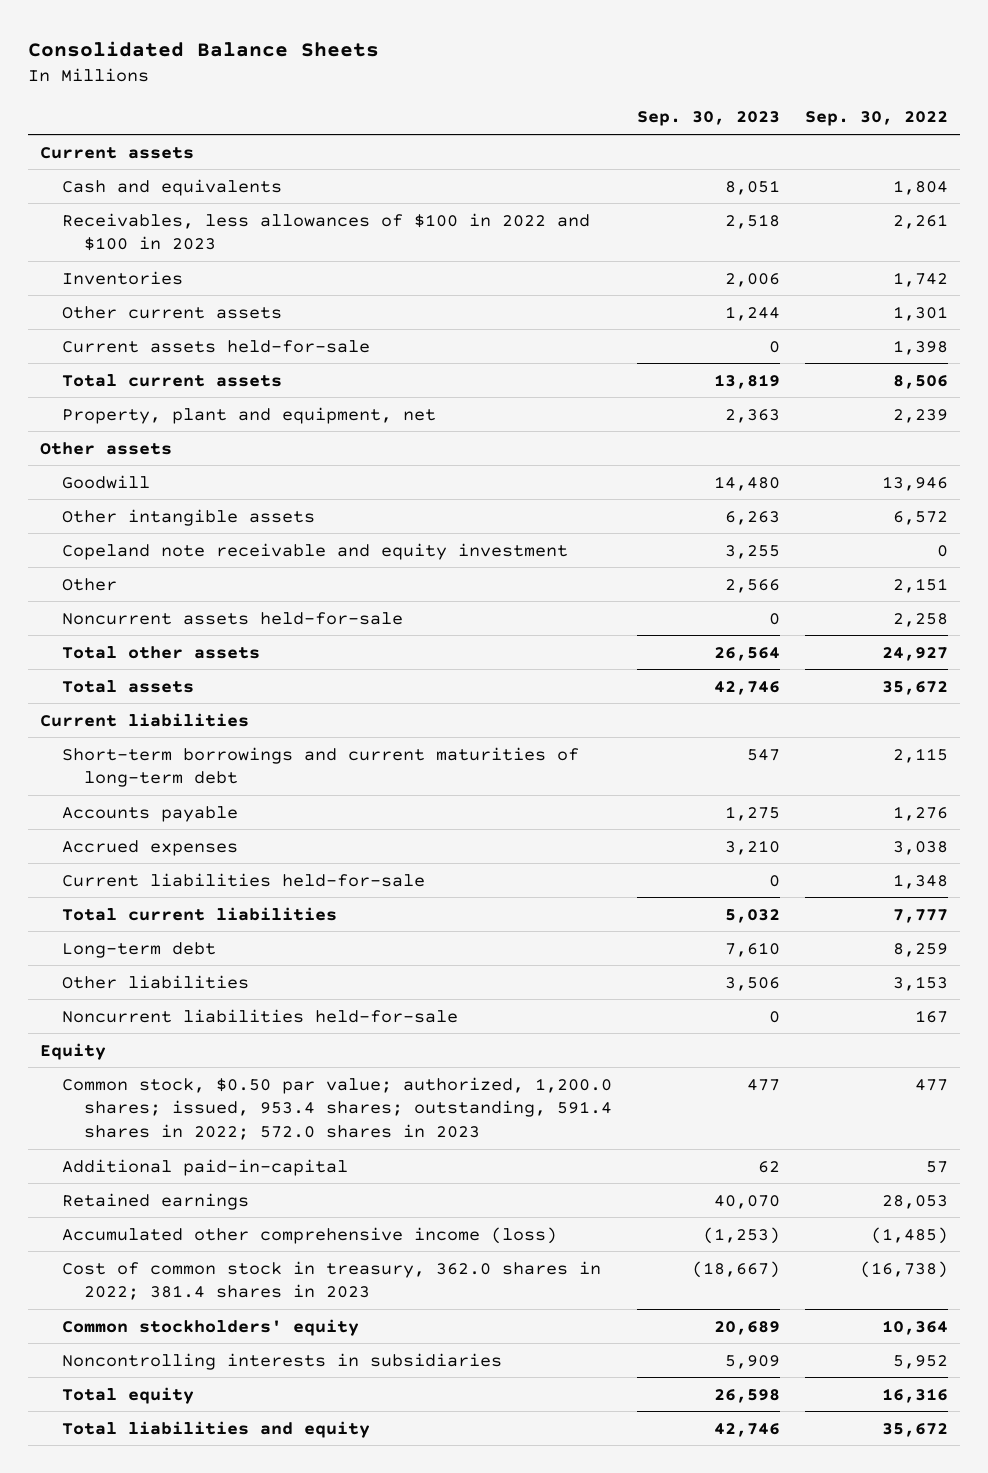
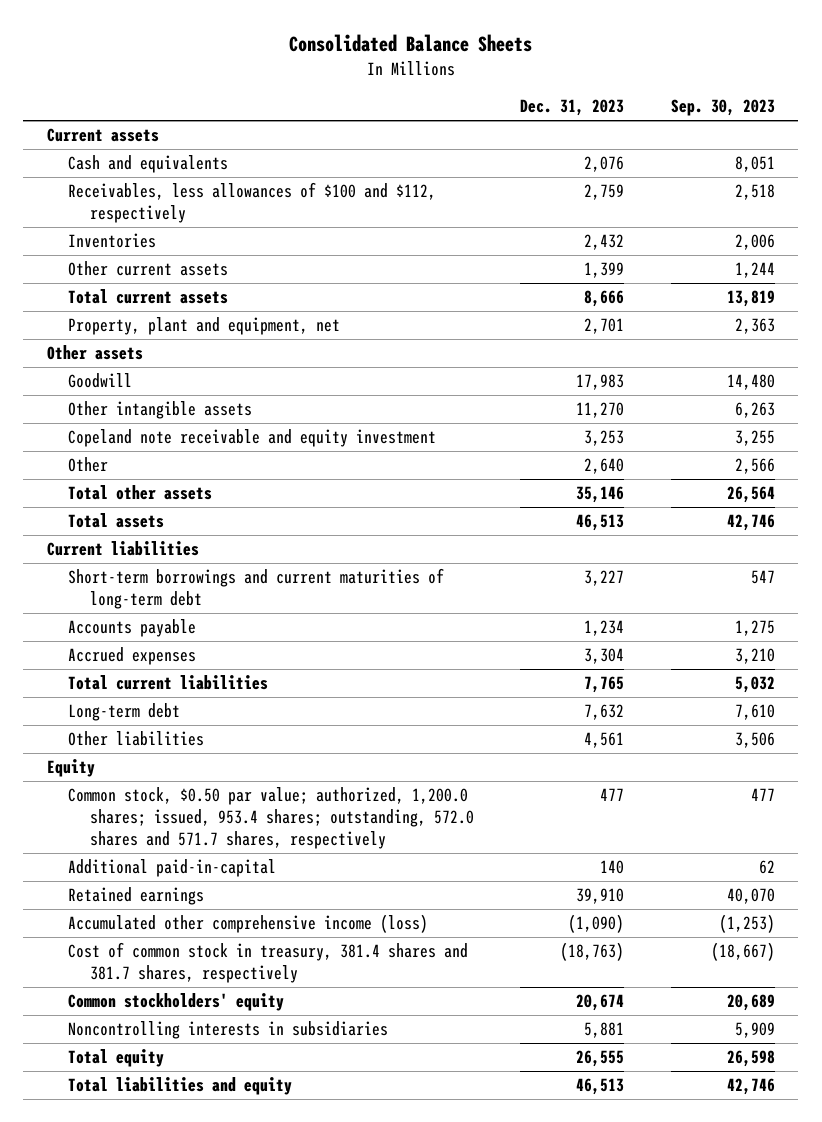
[804,111,948,127] Sep. 30, 2022 -> none
none -> [520,99,625,117] Dec. 31, 2023
[62,212,591,252] Receivables, less allowances of $100 in 2022 and $100 in 2023 -> [68,181,437,224] Receivables, less allowances of $100 and $112, respectively
[62,339,371,353] Current assets held-for-sale -> none
[62,611,404,625] Noncurrent assets held-for-sale -> none
[62,872,426,887] Current liabilities held-for-sale -> none
[62,1008,459,1023] Noncurrent liabilities held-for-sale -> none
[62,1076,613,1140] Common stock, $0.50 par value; authorized, 1,200.0 shares; issued, 953.4 shares; outstanding, 591.4 shares in 2022; 572.0 shares in 2023 -> [68,786,474,850] Common stock, $0.50 par value; authorized, 1,200.0 shares; issued, 953.4 shares; outstanding, 572.0 shares and 571.7 shares, respectively
[62,1260,602,1301] Cost of common stock in treasury, 362.0 shares in 2022; 381.4 shares in 2023 -> [68,941,469,984] Cost of common stock in treasury, 381.4 shares and 381.7 shares, respectively

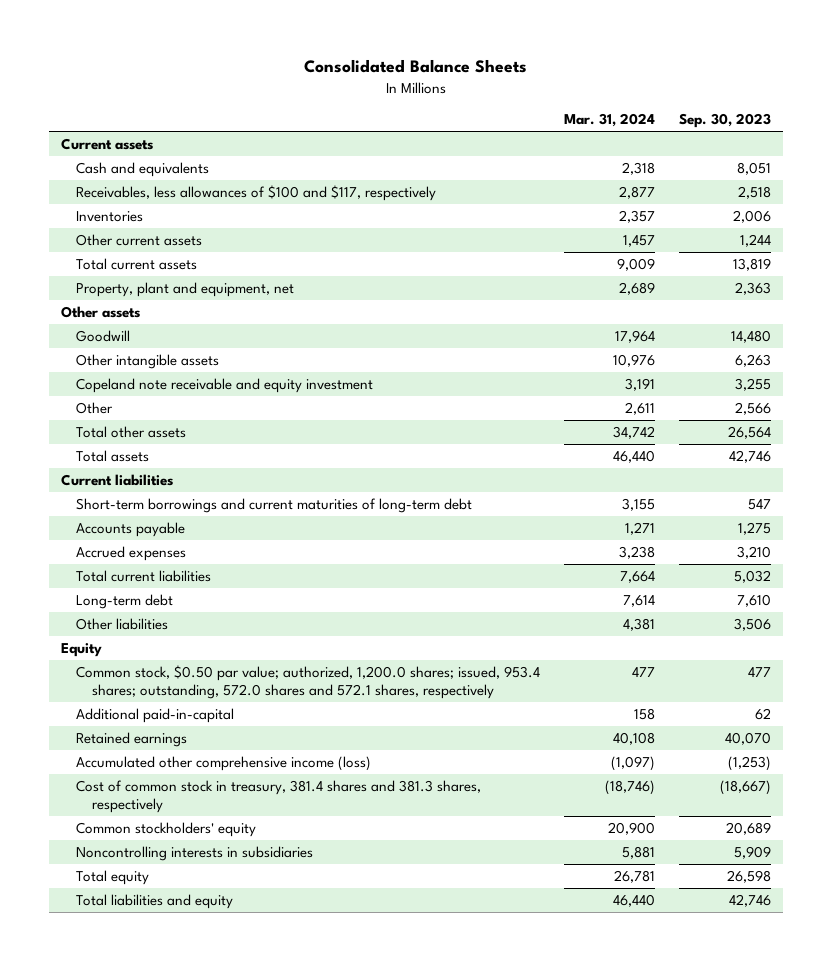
[520,99,625,117] Dec. 31, 2023 -> none
none -> [564,113,656,128] Mar. 31, 2024
[68,181,437,224] Receivables, less allowances of $100 and $112, respectively -> [76,184,437,201] Receivables, less allowances of $100 and $117, respectively
[68,786,474,850] Common stock, $0.50 par value; authorized, 1,200.0 shares; issued, 953.4 shares; outstanding, 572.0 shares and 571.7 shares, respectively -> [76,664,541,700] Common stock, $0.50 par value; authorized, 1,200.0 shares; issued, 953.4 shares; outstanding, 572.0 shares and 572.1 shares, respectively
[68,941,469,984] Cost of common stock in treasury, 381.4 shares and 381.7 shares, respectively -> [76,779,482,814] Cost of common stock in treasury, 381.4 shares and 381.3 shares, respectively

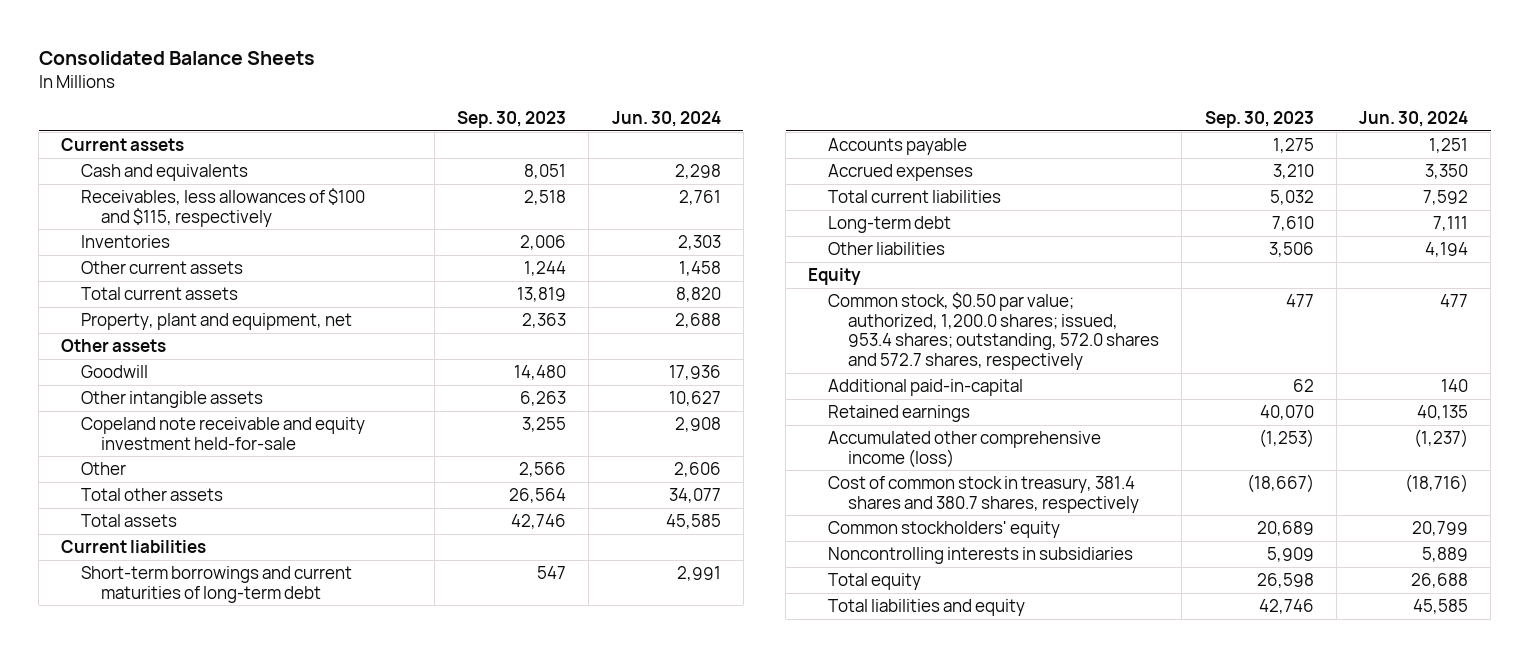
[564,113,656,128] Mar. 31, 2024 -> none
none -> [611,111,721,128] Jun. 30, 2024
[76,184,437,201] Receivables, less allowances of $100 and $117, respectively -> [81,188,366,227] Receivables, less allowances of $100 and $115, respectively
[76,377,374,393] Copeland note receivable and equity investment -> [81,417,366,450] Copeland note receivable and equity investment held-for-sale
[76,664,541,700] Common stock, $0.50 par value; authorized, 1,200.0 shares; issued, 953.4 shares; outstanding, 572.0 shares and 572.1 shares, respectively -> [828,292,1160,371] Common stock, $0.50 par value; authorized, 1,200.0 shares; issued, 953.4 shares; outstanding, 572.0 shares and 572.7 shares, respectively
[76,779,482,814] Cost of common stock in treasury, 381.4 shares and 381.3 shares, respectively -> [828,476,1140,513] Cost of common stock in treasury, 381.4 shares and 380.7 shares, respectively

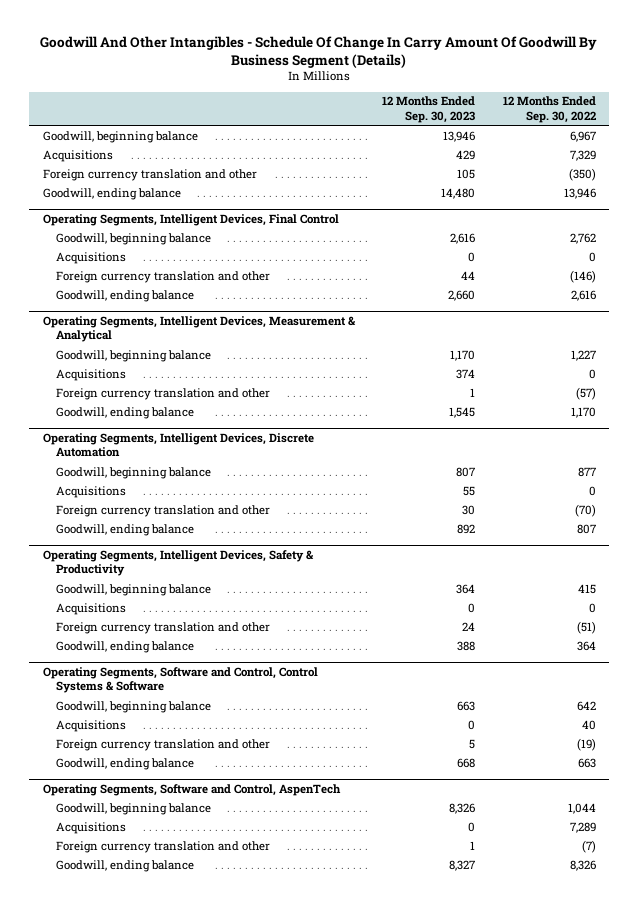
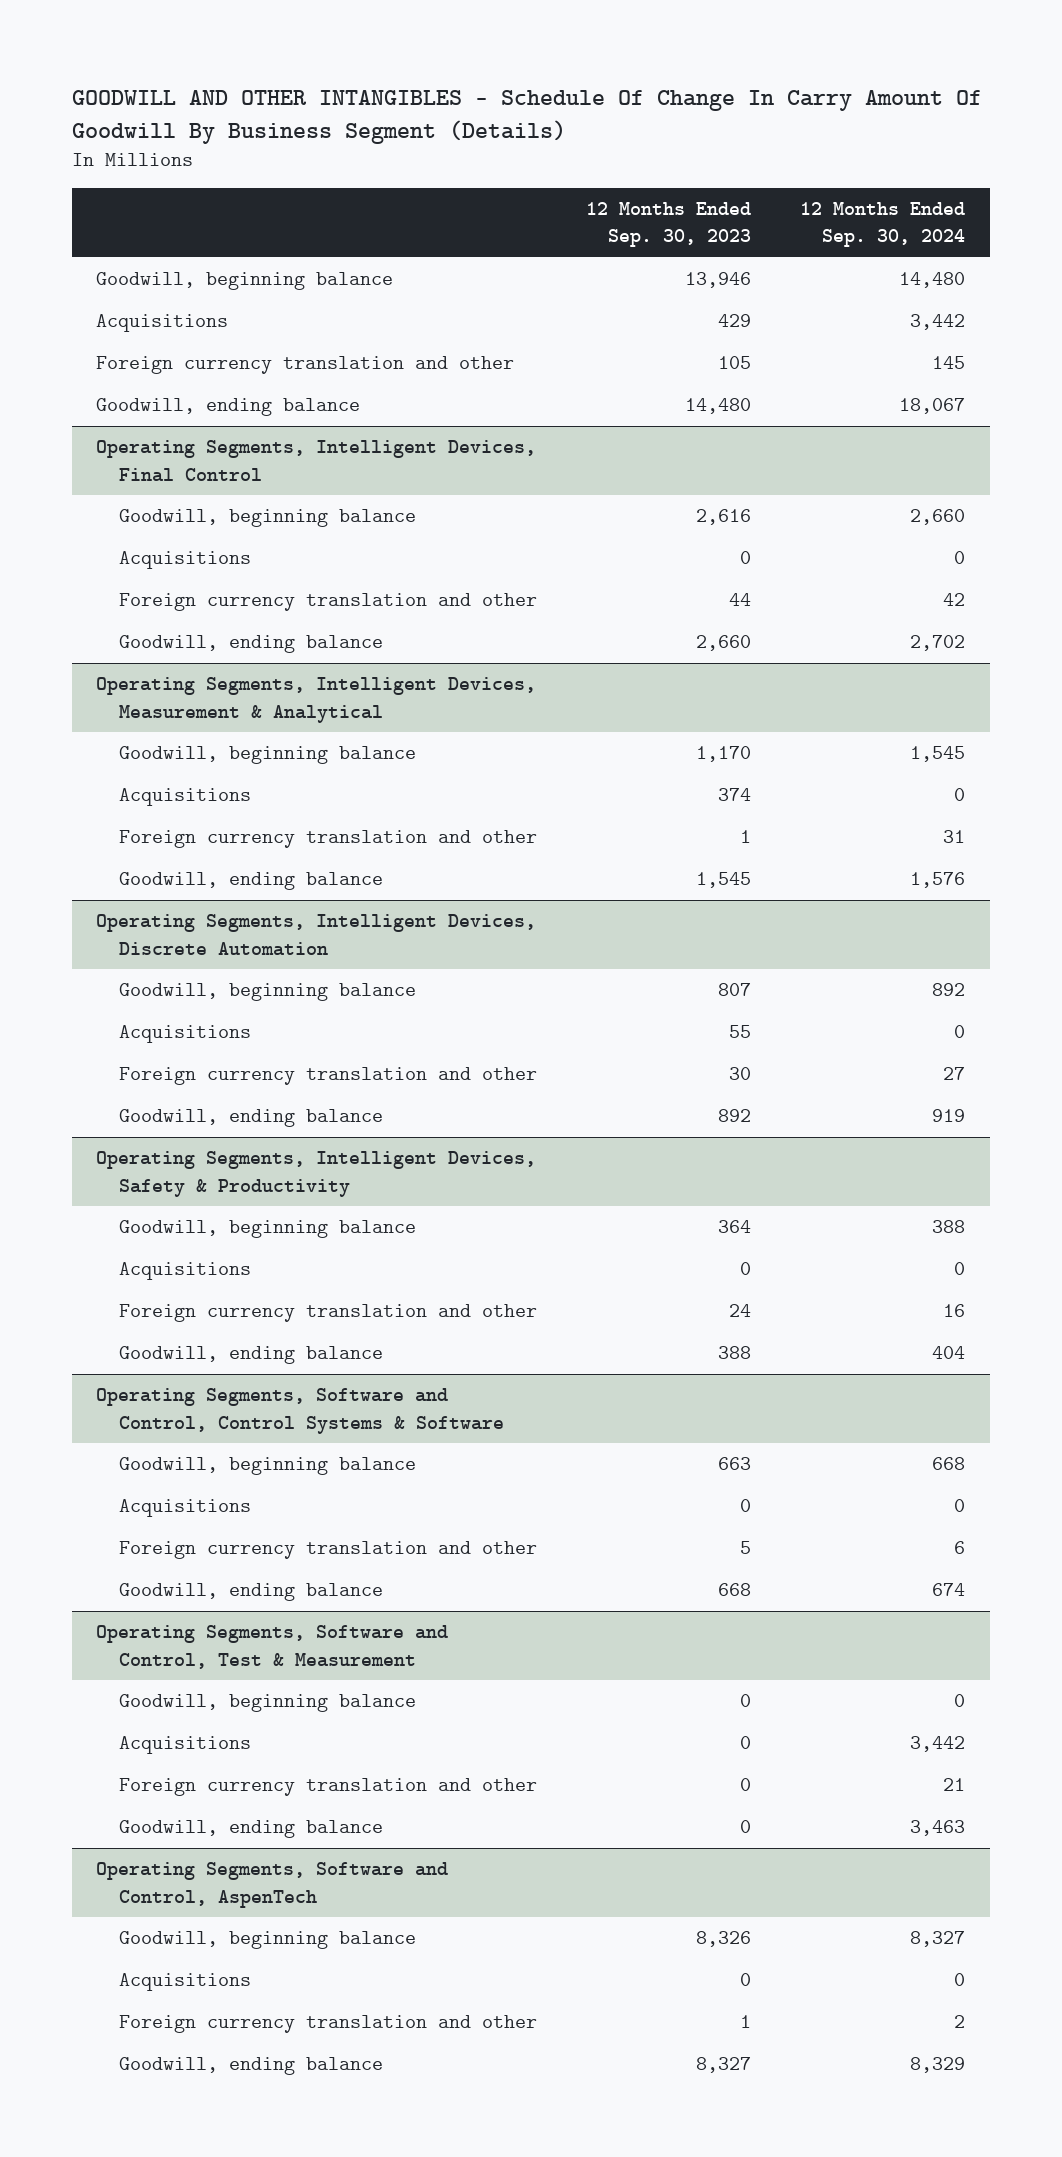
[40,35,598,68] Goodwill And Other Intangibles - Schedule Of Change In Carry Amount Of Goodwill By Business Segment (Details) -> [71,89,982,144] GOODWILL AND OTHER INTANGIBLES - Schedule Of Change In Carry Amount Of Goodwill By Business Segment (Details)
[502,96,596,123] 12 Months Ended Sep. 30, 2022 -> none
none -> [800,201,966,248] 12 Months Ended Sep. 30, 2024
none -> [96,1625,449,1669] Operating Segments, Software and Control, Test & Measurement
none -> [119,1694,417,1713] Goodwill, beginning balance
none -> [119,1736,252,1755] Acquisitions
none -> [119,1778,538,1797] Foreign currency translation and other
none -> [119,1820,384,1839] Goodwill, ending balance

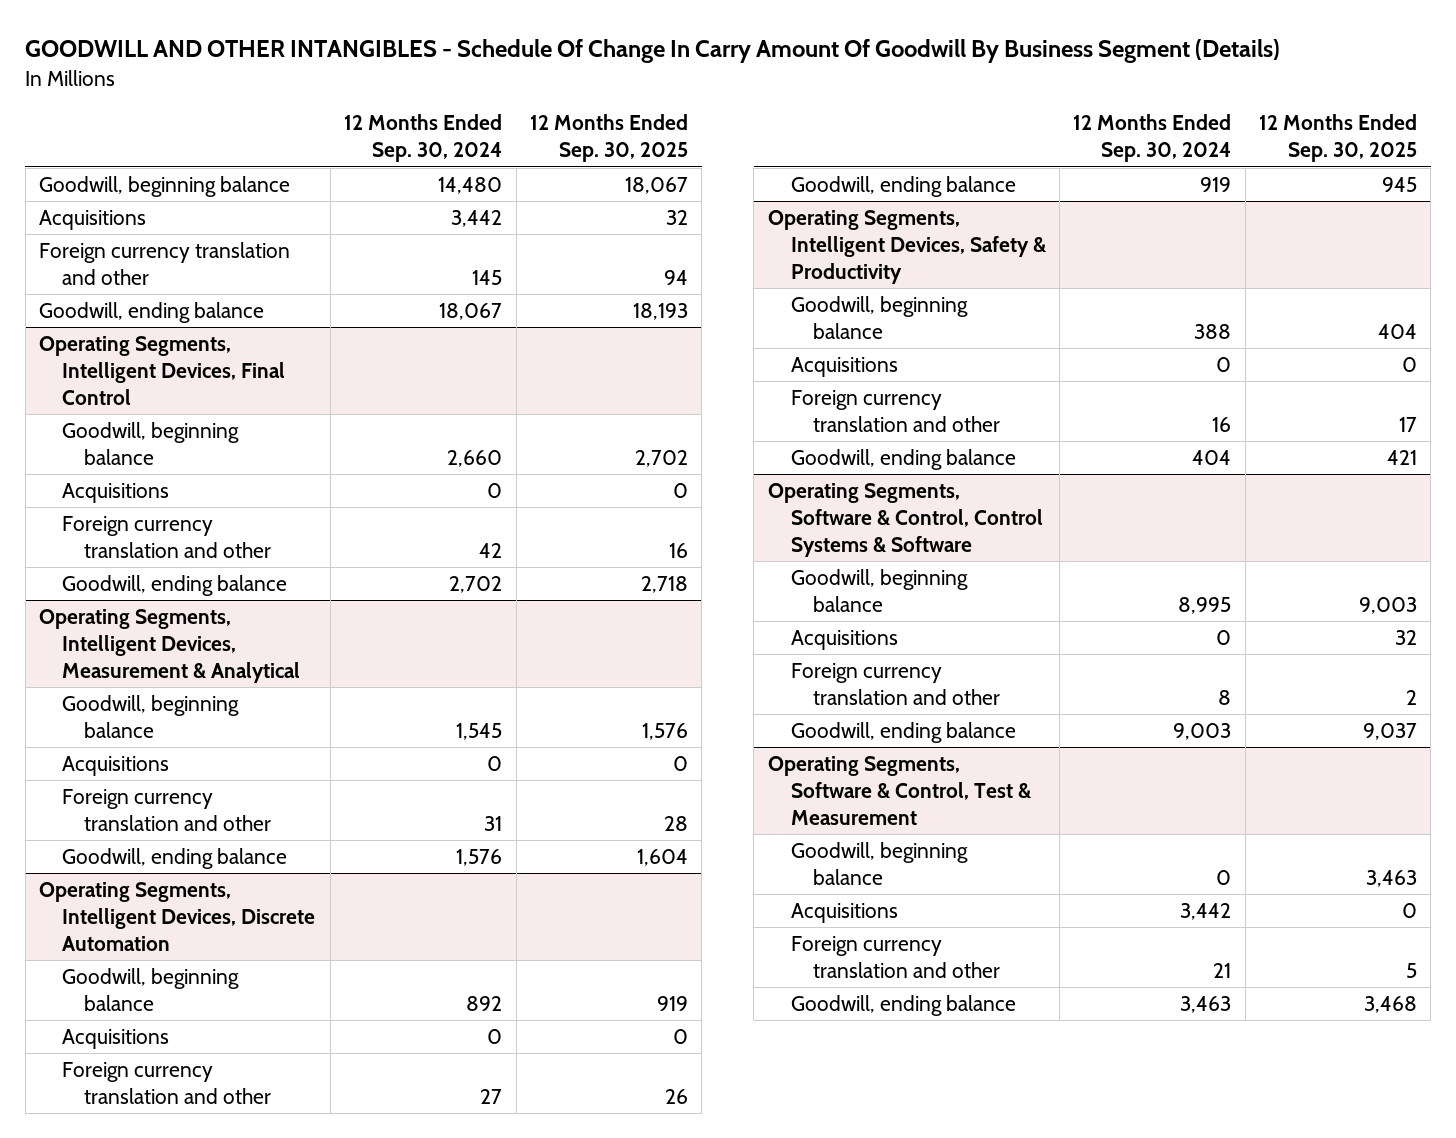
[586,201,752,248] 12 Months Ended Sep. 30, 2023 -> none
none -> [529,114,688,163] 12 Months Ended Sep. 30, 2025
[96,1388,505,1434] Operating Segments, Software and Control, Control Systems & Software -> [767,482,1043,557] Operating Segments, Software & Control, Control Systems & Software
[932,1457,966,1471] 668 -> [1178,596,1232,614] 8,995
[954,1541,966,1555] 6 -> [1218,689,1232,705] 8
[932,1583,966,1597] 674 -> [1173,722,1232,740] 9,003
[96,1625,449,1669] Operating Segments, Software and Control, Test & Measurement -> [767,755,1032,825] Operating Segments, Software & Control, Test & Measurement
[96,1862,449,1908] Operating Segments, Software and Control, AspenTech -> none
[119,1931,417,1950] Goodwill, beginning balance -> none
[119,1973,252,1992] Acquisitions -> none
[119,2015,538,2034] Foreign currency translation and other -> none
[119,2057,384,2076] Goodwill, ending balance -> none

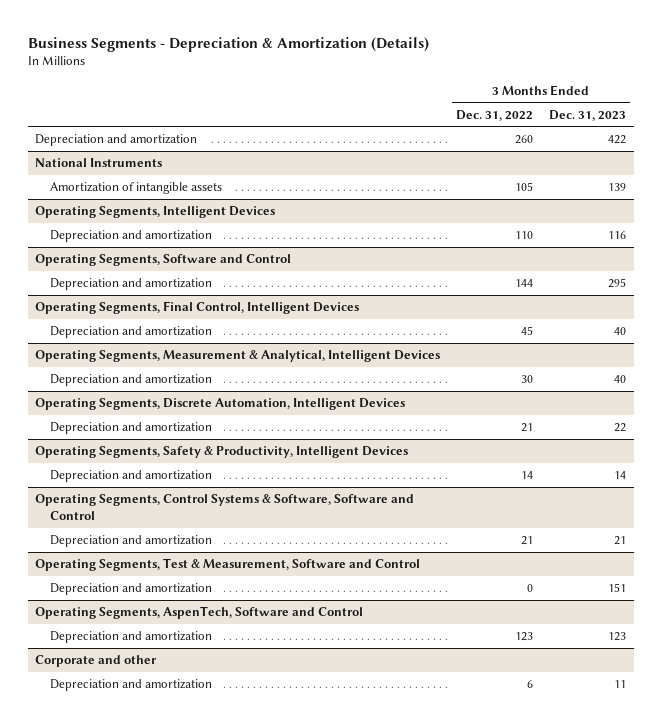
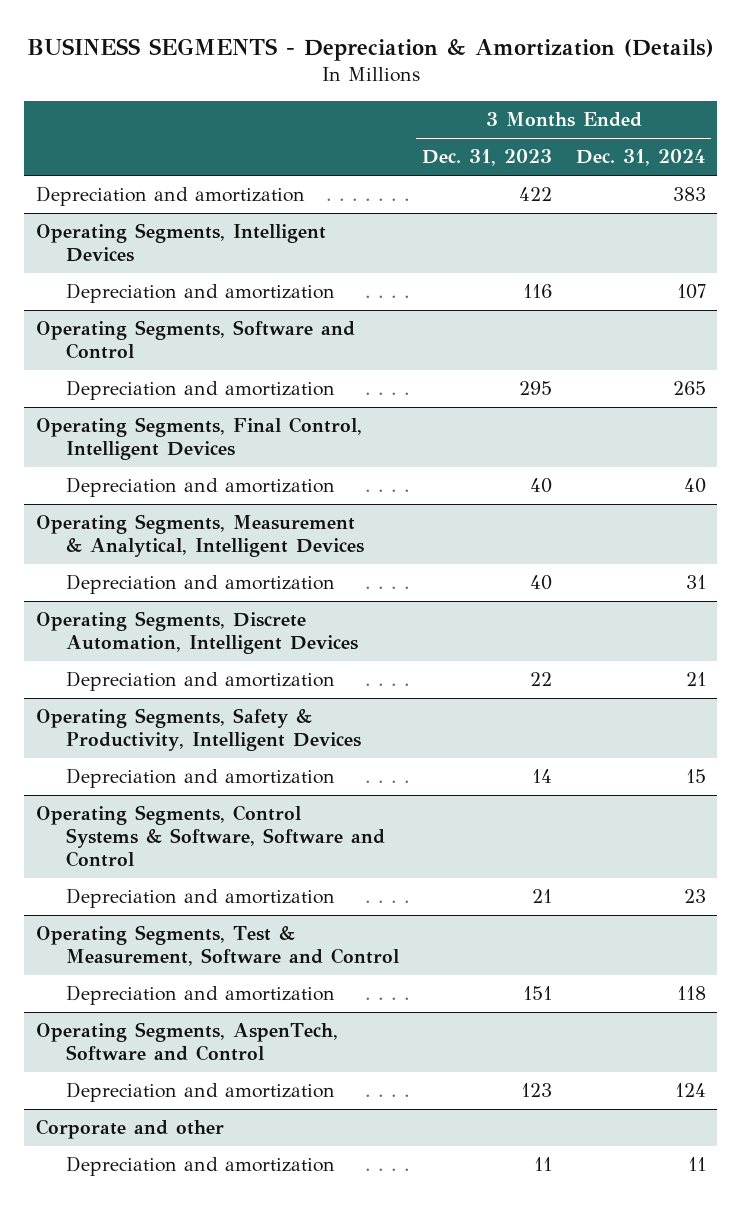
[27,36,429,52] Business Segments - Depreciation & Amortization (Details) -> [26,37,714,61] BUSINESS SEGMENTS - Depreciation & Amortization (Details)
[456,109,534,121] Dec. 31, 2022 -> none
none -> [575,149,706,167] Dec. 31, 2024
[35,158,163,168] National Instruments -> none
[50,182,223,195] Amortization of intangible assets -> none

